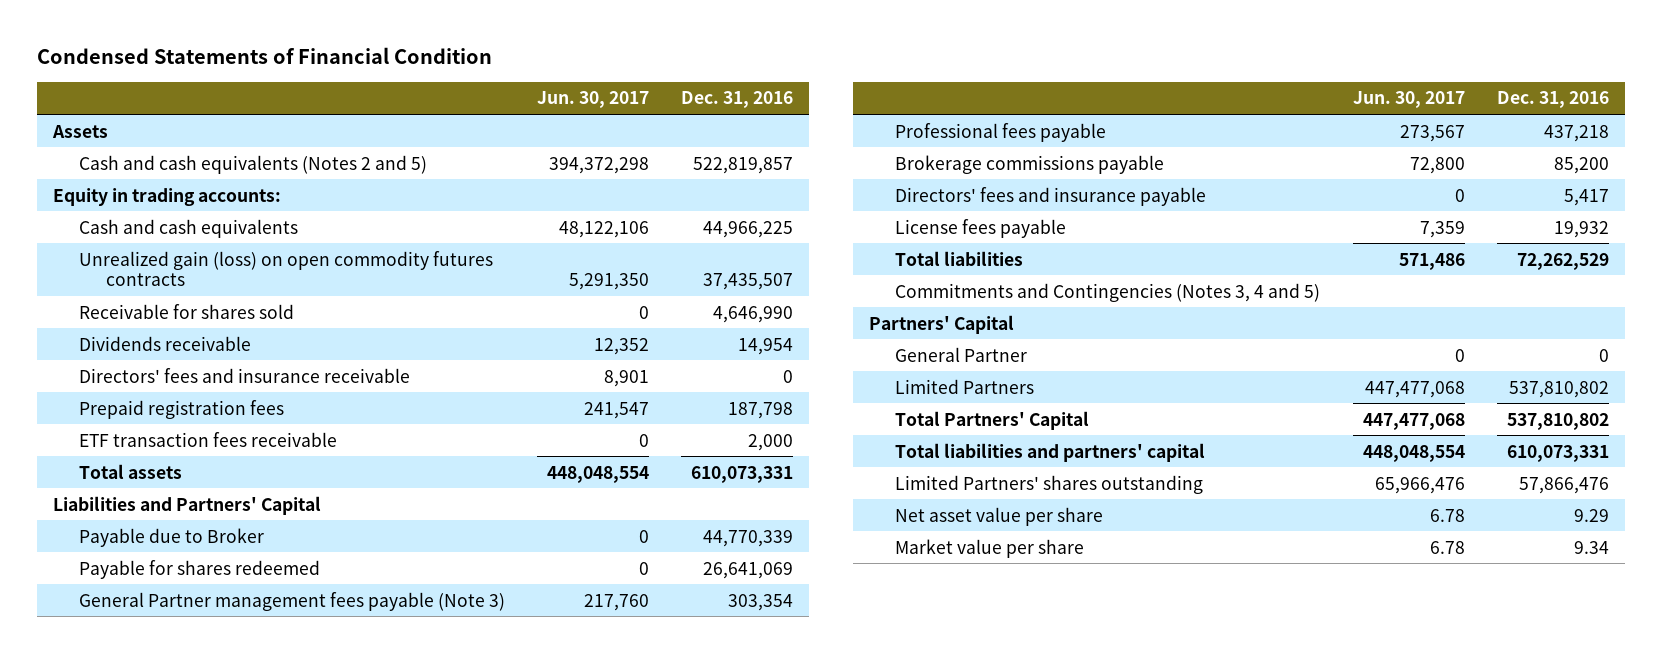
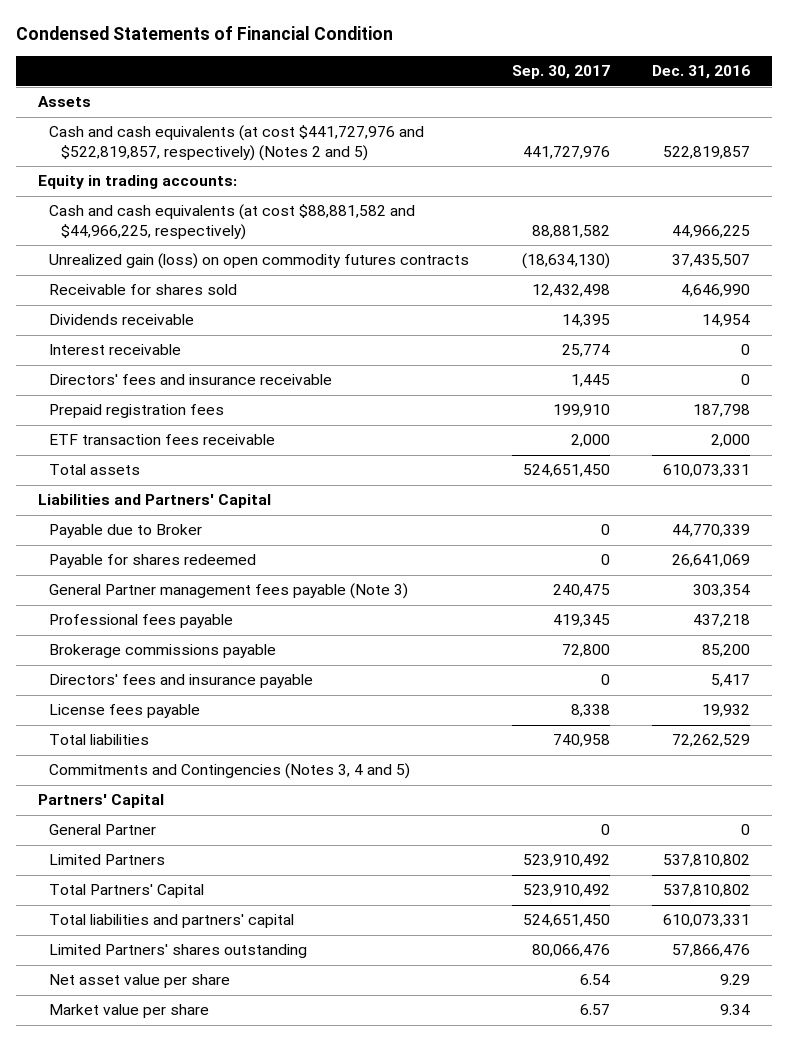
[537,91,650,109] Jun. 30, 2017 -> none
none -> [511,65,610,80] Sep. 30, 2017
[79,154,428,174] Cash and cash equivalents (Notes 2 and 5) -> [49,125,425,161] Cash and cash equivalents (at cost $441,727,976 and $522,819,857, respectively) (Notes 2 and 5)
[79,218,299,238] Cash and cash equivalents -> [49,204,416,240] Cash and cash equivalents (at cost $88,881,582 and $44,966,225, respectively)
none -> [49,344,182,356] Interest receivable

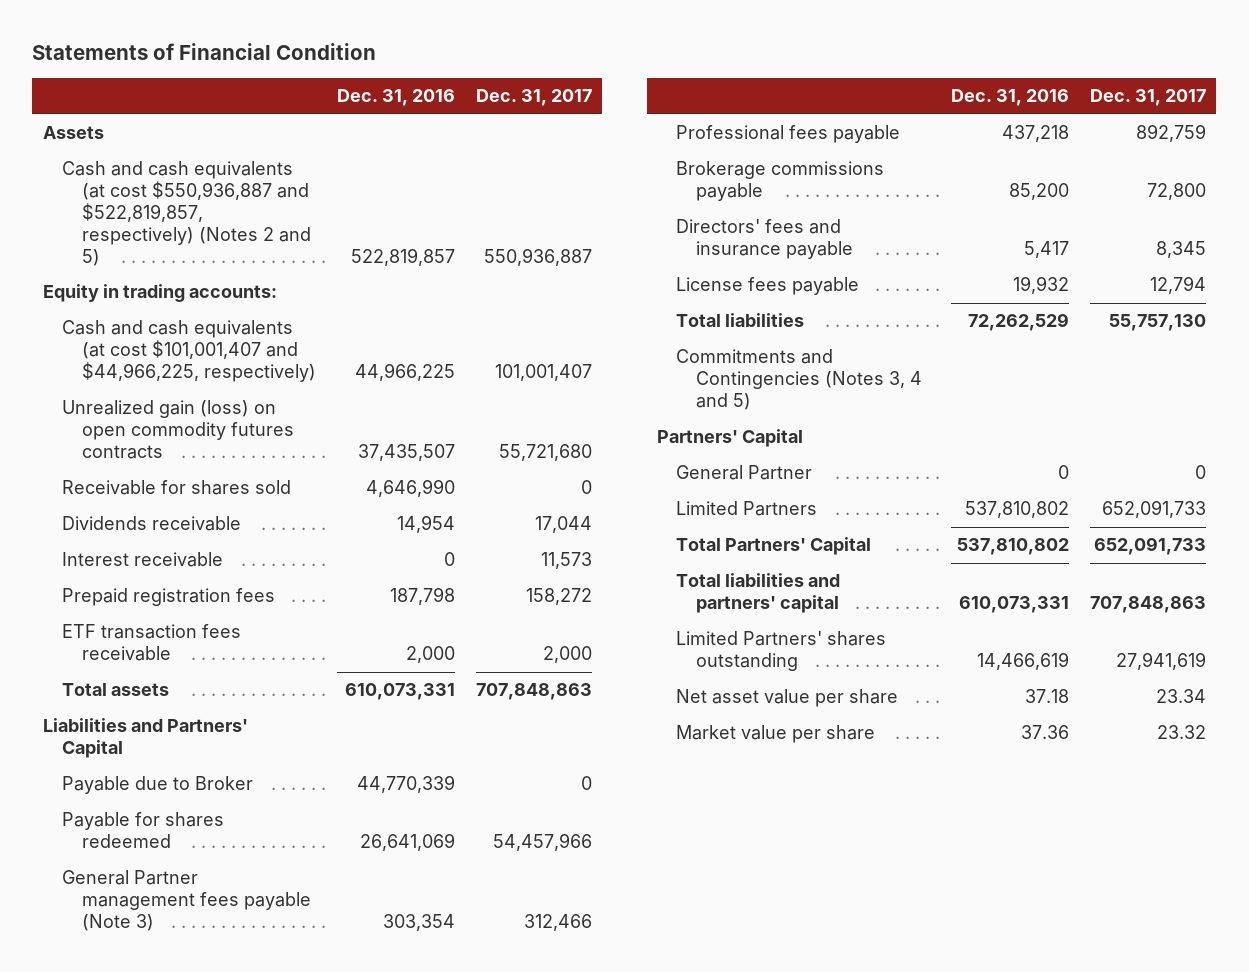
[16,26,394,41] Condensed Statements of Financial Condition -> [32,42,377,60] Statements of Financial Condition
[511,65,610,80] Sep. 30, 2017 -> none
none -> [475,89,592,107] Dec. 31, 2017
[49,125,425,161] Cash and cash equivalents (at cost $441,727,976 and $522,819,857, respectively) (Notes 2 and 5) -> [62,161,311,266] Cash and cash equivalents (at cost $550,936,887 and $522,819,857, respectively) (Notes 2 and 5)
[49,204,416,240] Cash and cash equivalents (at cost $88,881,582 and $44,966,225, respectively) -> [62,320,316,383] Cash and cash equivalents (at cost $101,001,407 and $44,966,225, respectively)
[49,374,333,386] Directors' fees and insurance receivable -> none
[672,944,751,958] 57,866,476 -> [976,652,1069,671] 14,466,619
[720,974,751,986] 9.29 -> [1024,689,1069,704] 37.18
[720,1004,751,1016] 9.34 -> [1020,725,1069,740] 37.36

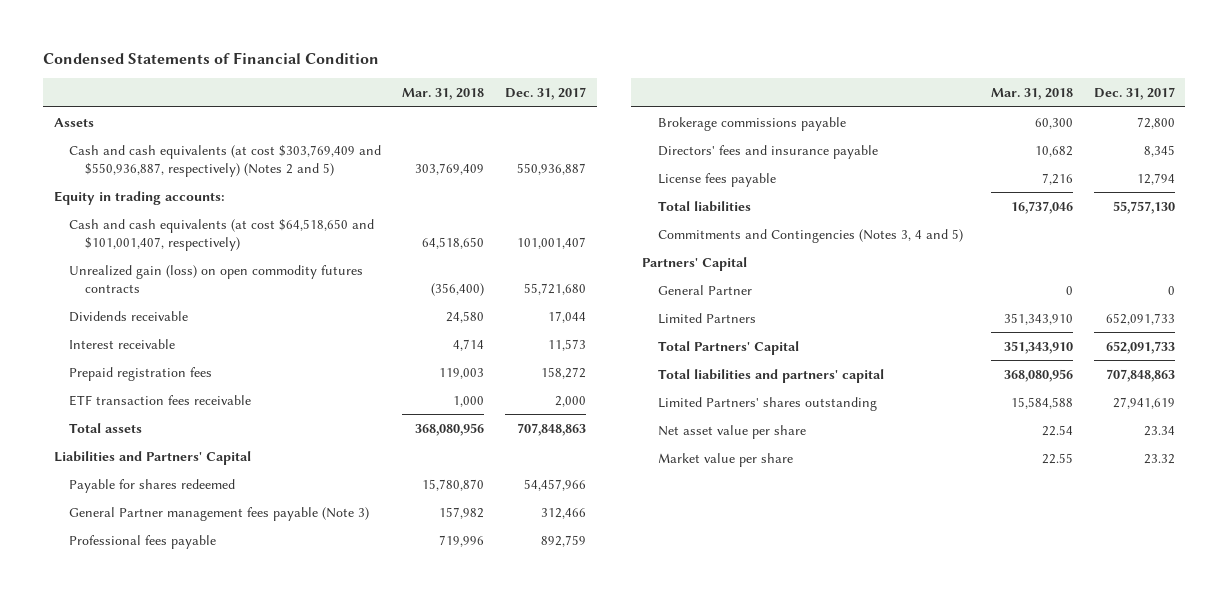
[32,42,377,60] Statements of Financial Condition -> [43,52,380,65] Condensed Statements of Financial Condition
[336,89,455,107] Dec. 31, 2016 -> none
none -> [402,87,485,100] Mar. 31, 2018
[62,161,311,266] Cash and cash equivalents (at cost $550,936,887 and $522,819,857, respectively) (Notes 2 and 5) -> [69,144,382,177] Cash and cash equivalents (at cost $303,769,409 and $550,936,887, respectively) (Notes 2 and 5)
[62,320,316,383] Cash and cash equivalents (at cost $101,001,407 and $44,966,225, respectively) -> [69,218,375,251] Cash and cash equivalents (at cost $64,518,650 and $101,001,407, respectively)
[62,480,292,496] Receivable for shares sold -> none
[62,776,254,795] Payable due to Broker -> none

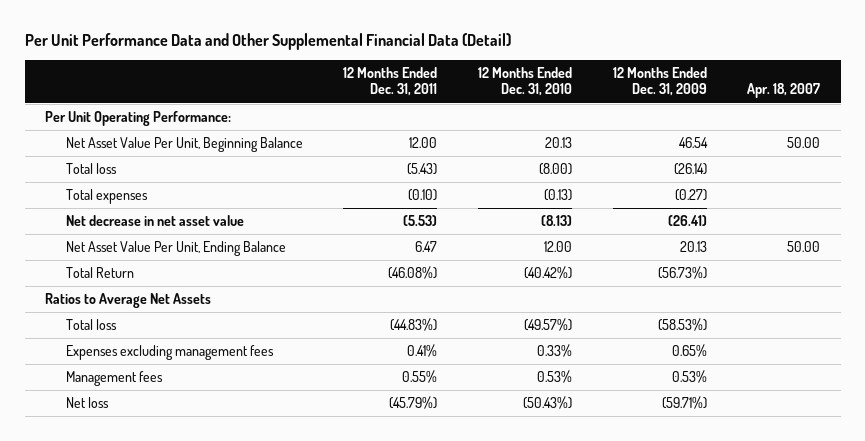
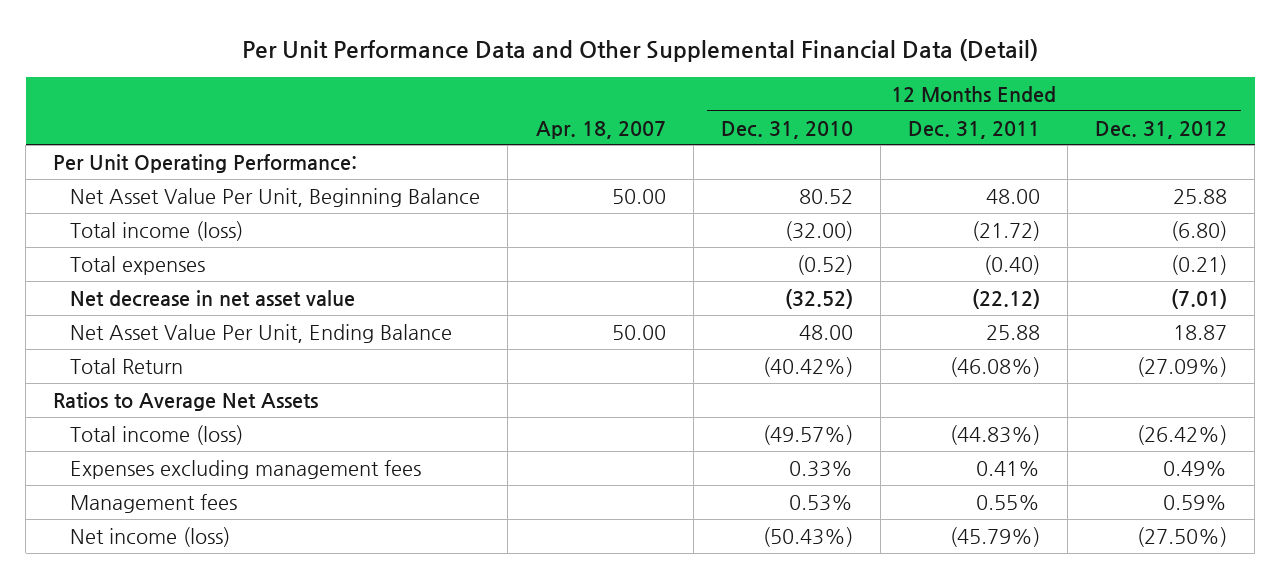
[612,67,707,97] 12 Months Ended Dec. 31, 2009 -> none
none -> [1095,120,1228,139] Dec. 31, 2012
[409,137,438,149] 12.00 -> [986,188,1041,204] 48.00
[545,137,573,149] 20.13 -> [798,188,853,204] 80.52
[65,163,117,175] Total loss -> [70,220,244,241] Total income (loss)
[407,163,438,176] (5.43) -> [972,220,1041,241] (21.72)
[539,163,573,176] (8.00) -> [784,220,853,241] (32.00)
[408,189,438,202] (0.10) -> [984,254,1041,275] (0.40)
[544,189,573,202] (0.13) -> [796,254,853,275] (0.52)
[403,215,438,227] (5.53) -> [972,288,1041,309] (22.12)
[541,215,573,227] (8.13) -> [784,288,853,309] (32.52)
[415,241,438,253] 6.47 -> [986,324,1041,340] 25.88
[544,241,573,253] 12.00 -> [798,324,853,340] 48.00
[65,319,117,331] Total loss -> [70,424,244,445] Total income (loss)
[65,397,109,409] Net loss -> [70,526,231,547] Net income (loss)

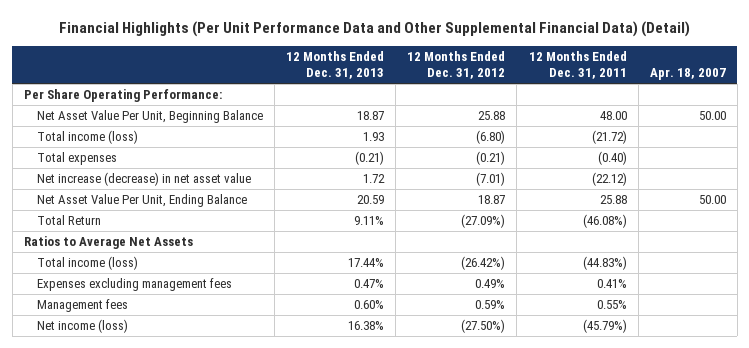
[242,38,1039,62] Per Unit Performance Data and Other Supplemental Financial Data (Detail) -> [58,20,690,37] Financial Highlights (Per Unit Performance Data and Other Supplemental Financial Data) (Detail)
[720,120,853,139] Dec. 31, 2010 -> none
none -> [286,51,385,80] 12 Months Ended Dec. 31, 2013
[53,153,358,173] Per Unit Operating Performance: -> [23,89,222,103] Per Share Operating Performance:
[70,289,356,307] Net decrease in net asset value -> [37,172,252,187] Net increase (decrease) in net asset value

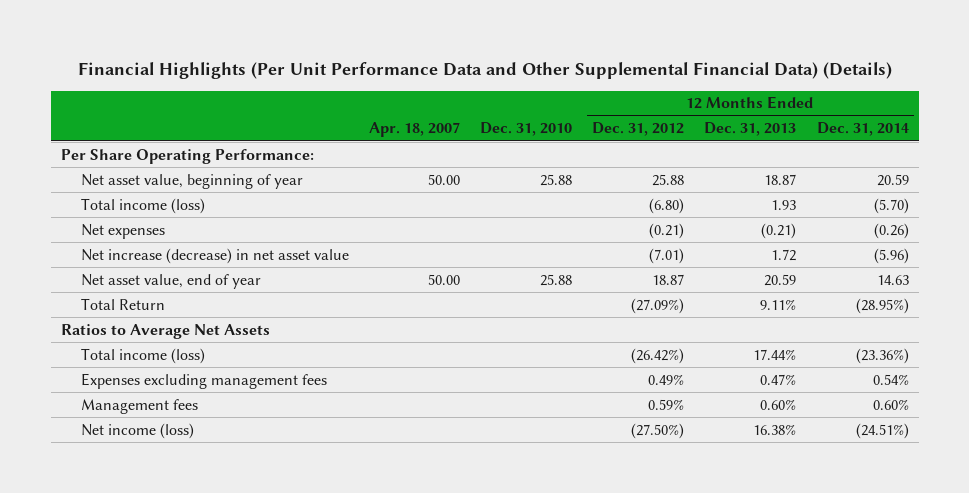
[58,20,690,37] Financial Highlights (Per Unit Performance Data and Other Supplemental Financial Data) (Detail) -> [77,62,892,80] Financial Highlights (Per Unit Performance Data and Other Supplemental Financial Data) (Details)
[528,51,627,80] 12 Months Ended Dec. 31, 2011 -> none
none -> [480,122,573,137] Dec. 31, 2010
none -> [816,122,909,137] Dec. 31, 2014
[37,110,264,124] Net Asset Value Per Unit, Beginning Balance -> [81,173,304,189] Net asset value, beginning of year
[37,152,118,166] Total expenses -> [81,223,166,239] Net expenses
[37,194,248,208] Net Asset Value Per Unit, Ending Balance -> [81,273,262,289] Net asset value, end of year

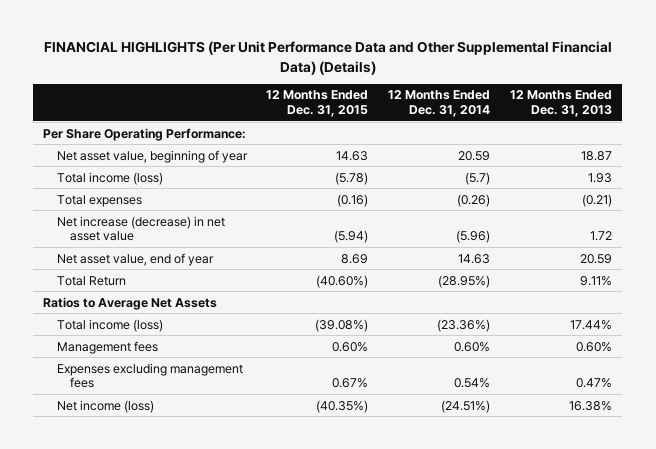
[77,62,892,80] Financial Highlights (Per Unit Performance Data and Other Supplemental Financial Data) (Details) -> [43,41,612,75] FINANCIAL HIGHLIGHTS (Per Unit Performance Data and Other Supplemental Financial Data) (Details)
[369,122,461,138] Apr. 18, 2007 -> none
[480,122,573,137] Dec. 31, 2010 -> none
[592,122,685,137] Dec. 31, 2012 -> none
none -> [266,90,369,118] 12 Months Ended Dec. 31, 2015
[873,197,909,214] (5.70) -> [465,171,491,185] (5.7)
[81,223,166,239] Net expenses -> [56,194,142,207] Total expenses
[81,372,328,389] Expenses excluding management fees -> [56,362,243,389] Expenses excluding management fees

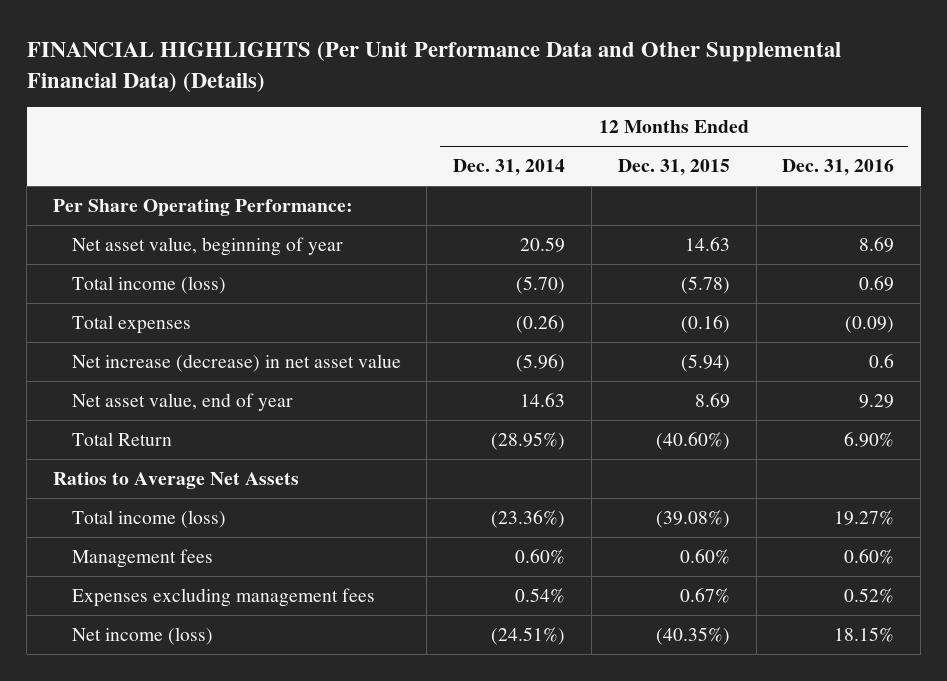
[510,90,613,118] 12 Months Ended Dec. 31, 2013 -> none
none -> [782,159,895,177] Dec. 31, 2016
[465,171,491,185] (5.7) -> [516,275,566,294] (5.70)

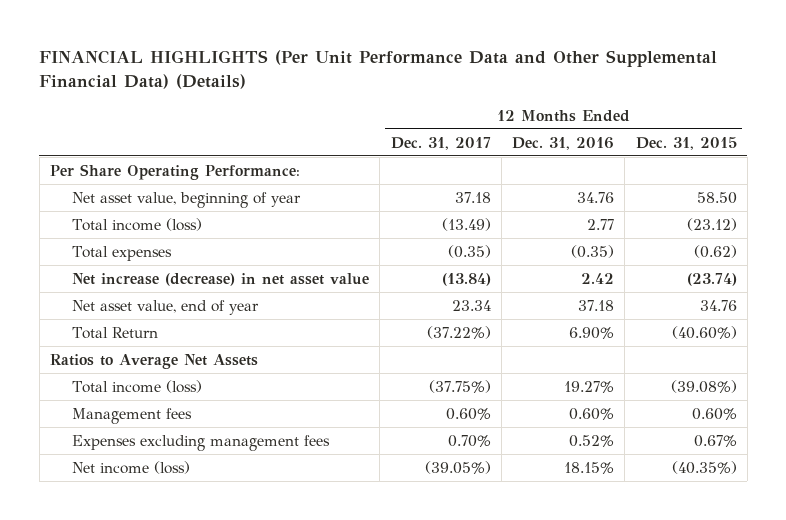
[453,159,566,177] Dec. 31, 2014 -> none
none -> [390,136,491,150] Dec. 31, 2017
[684,236,730,251] 14.63 -> [696,191,737,204] 58.50
[859,236,895,252] 8.69 -> [577,191,615,203] 34.76
[680,275,730,294] (5.78) -> [686,217,737,231] (23.12)
[859,275,895,291] 0.69 -> [587,218,615,230] 2.77
[680,314,730,333] (0.16) -> [693,244,737,258] (0.62)
[845,315,895,333] (0.09) -> [571,244,615,258] (0.35)
[680,353,730,372] (5.94) -> [686,272,737,286] (23.74)
[869,353,895,368] 0.6 -> [581,272,615,284] 2.42
[694,392,730,408] 8.69 -> [699,299,737,311] 34.76
[859,393,895,408] 9.29 -> [578,299,615,311] 37.18

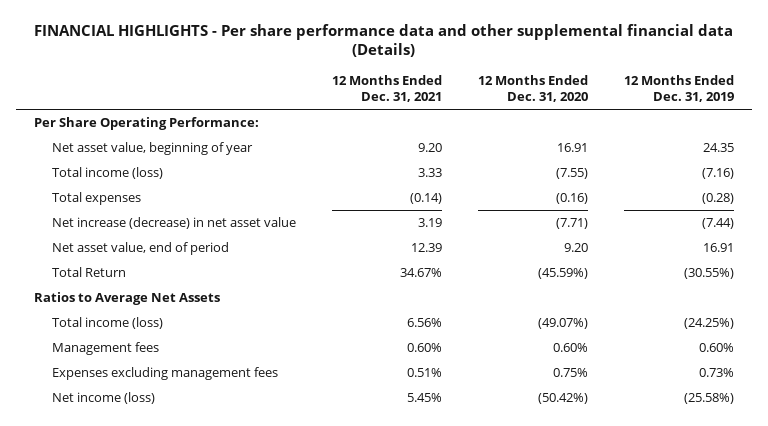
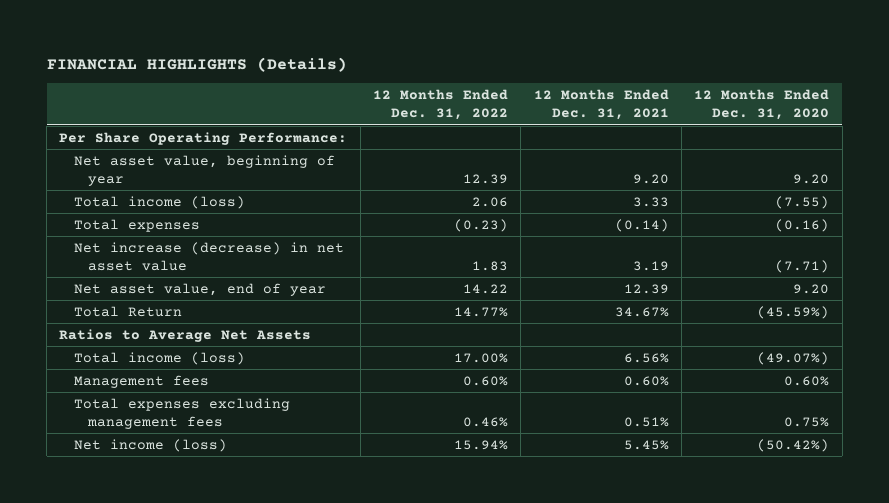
[33,23,733,58] FINANCIAL HIGHLIGHTS - Per share performance data and other supplemental financial data (Details) -> [46,56,347,72] FINANCIAL HIGHLIGHTS (Details)
[624,75,735,103] 12 Months Ended Dec. 31, 2019 -> none
none -> [373,89,509,121] 12 Months Ended Dec. 31, 2022
[557,143,589,153] 16.91 -> [793,173,830,184] 9.20
[52,242,230,256] Net asset value, end of period -> [73,282,326,296] Net asset value, end of year
[52,367,279,381] Expenses excluding management fees -> [73,397,290,429] Total expenses excluding management fees

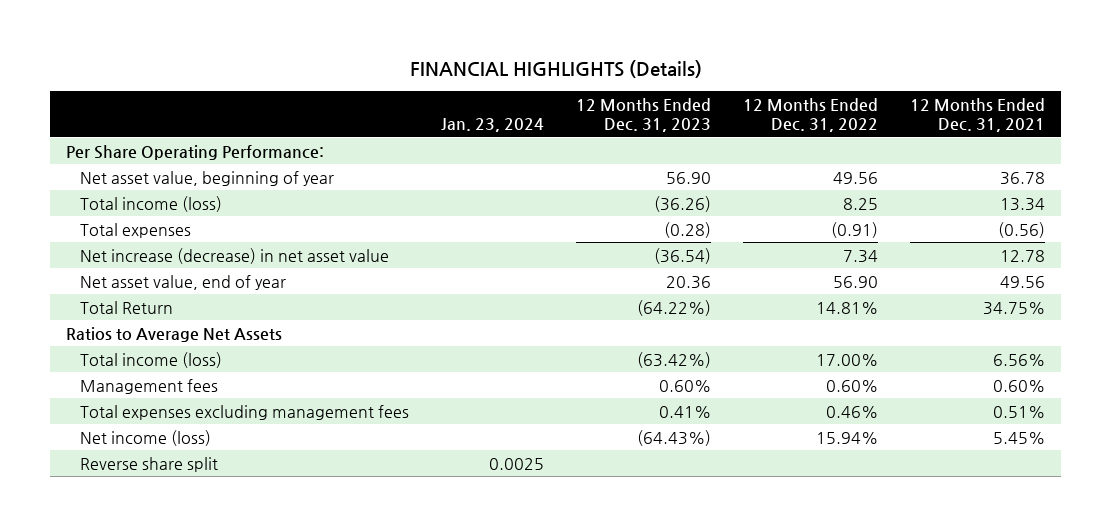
[694,89,830,121] 12 Months Ended Dec. 31, 2020 -> none
none -> [440,118,544,133] Jan. 23, 2024
none -> [575,98,711,133] 12 Months Ended Dec. 31, 2023
[463,173,509,184] 12.39 -> [833,171,879,184] 49.56
[632,173,669,184] 9.20 -> [1000,171,1046,185] 36.78
[472,196,509,207] 2.06 -> [843,197,879,210] 8.25
[632,196,669,207] 3.33 -> [1000,197,1046,211] 13.34
[454,218,509,232] (0.23) -> [831,221,879,238] (0.91)
[614,218,669,232] (0.14) -> [998,221,1046,238] (0.56)
[472,260,509,271] 1.83 -> [843,249,879,263] 7.34
[632,260,669,271] 3.19 -> [1000,249,1046,262] 12.78
[463,283,509,294] 14.22 -> [833,275,879,288] 56.90
[623,283,669,294] 12.39 -> [1000,275,1046,288] 49.56
[454,306,509,317] 14.77% -> [816,301,879,314] 14.81%
[614,306,669,317] 34.67% -> [983,301,1046,315] 34.75%
none -> [79,456,218,472] Reverse share split

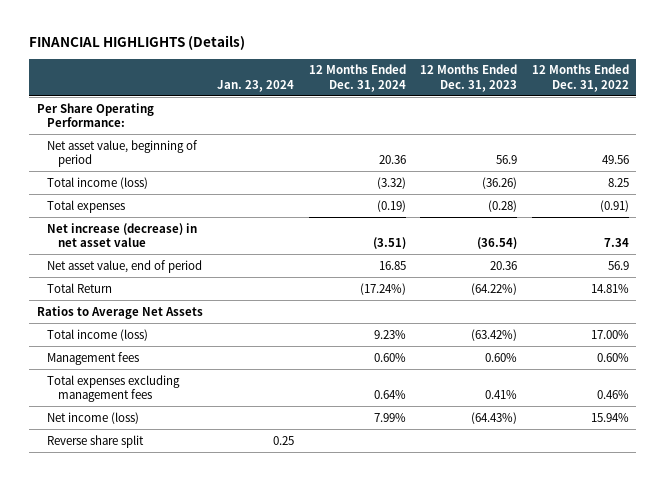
[910,98,1046,133] 12 Months Ended Dec. 31, 2021 -> none
none -> [308,64,406,92] 12 Months Ended Dec. 31, 2024
[79,170,334,186] Net asset value, beginning of year -> [47,139,199,167] Net asset value, beginning of period
[665,171,711,184] 56.90 -> [496,154,518,164] 56.9
[79,274,286,290] Net asset value, end of year -> [47,259,203,273] Net asset value, end of period
[833,275,879,288] 56.90 -> [608,260,630,270] 56.9
[488,457,544,470] 0.0025 -> [273,435,295,445] 0.25

